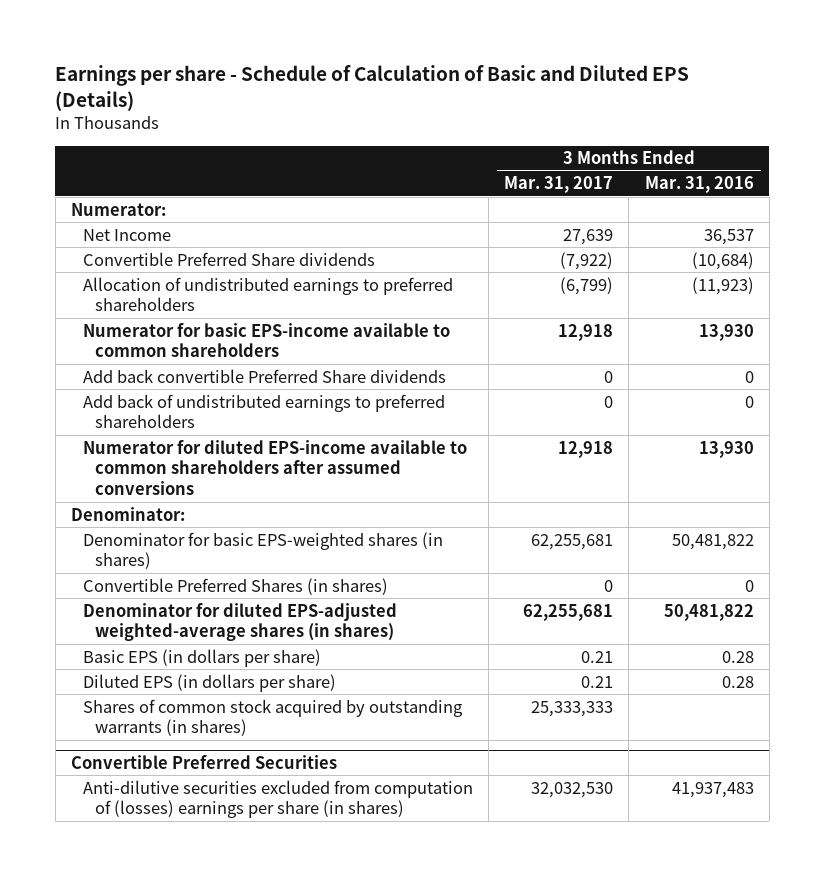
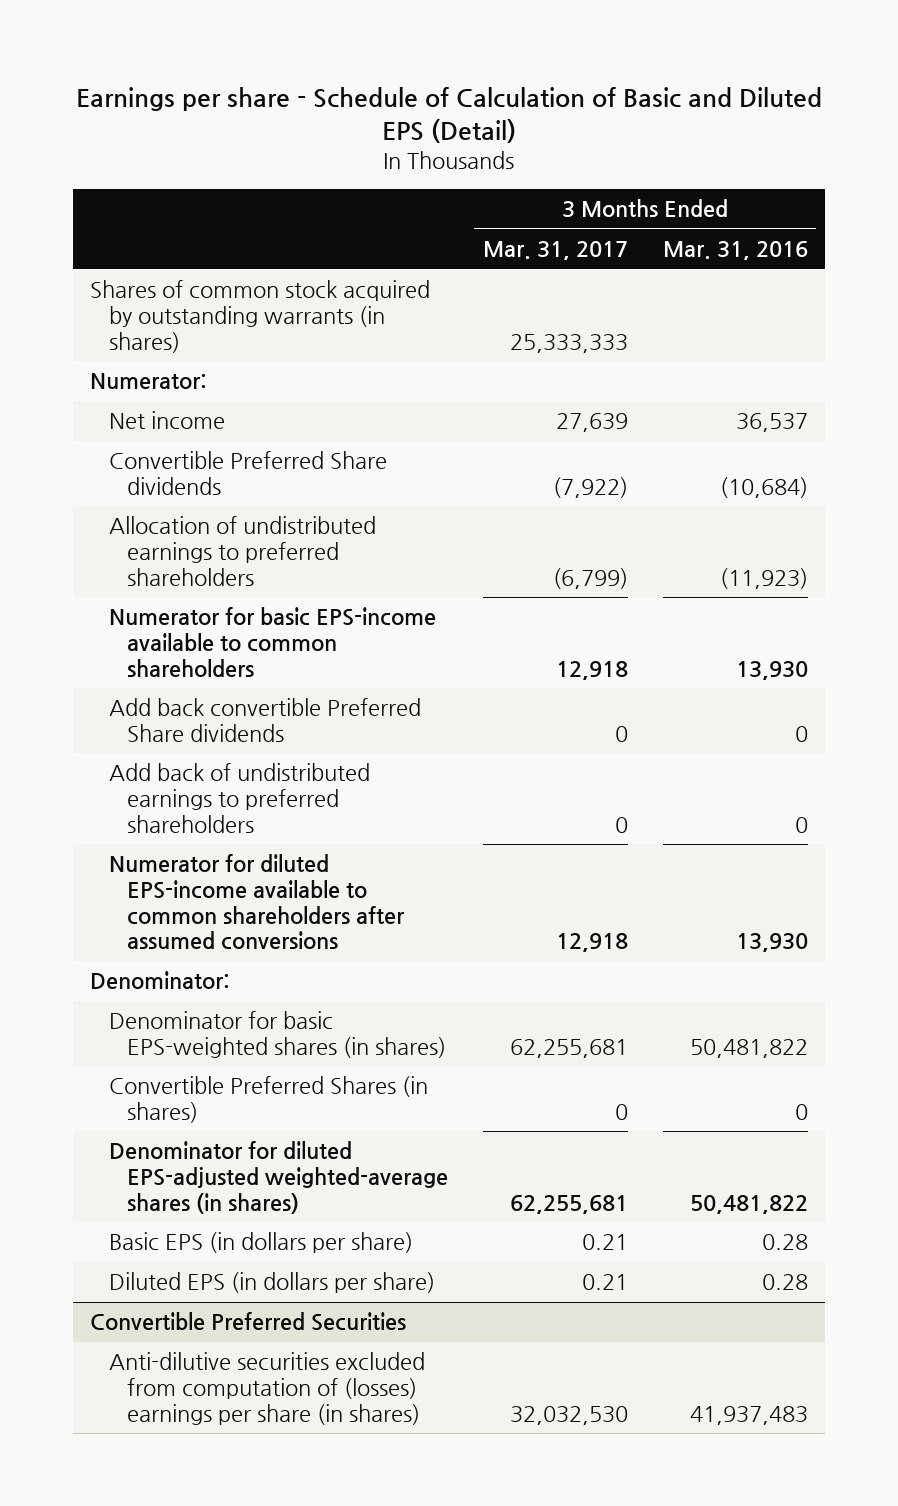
[55,65,690,111] Earnings per share - Schedule of Calculation of Basic and Diluted EPS (Details) -> [75,86,822,144] Earnings per share - Schedule of Calculation of Basic and Diluted EPS (Detail)
[83,698,464,737] Shares of common stock acquired by outstanding warrants (in shares) -> [90,280,431,353] Shares of common stock acquired by outstanding warrants (in shares)
[83,228,172,241] Net Income -> [108,411,225,430] Net income

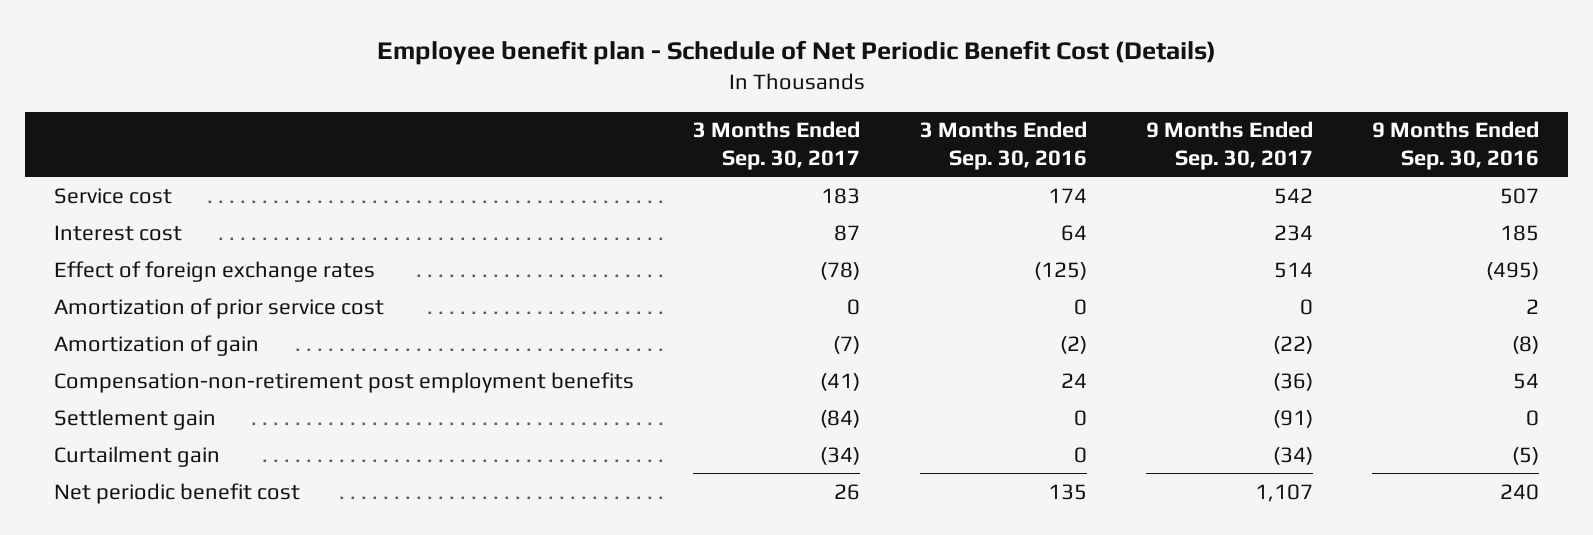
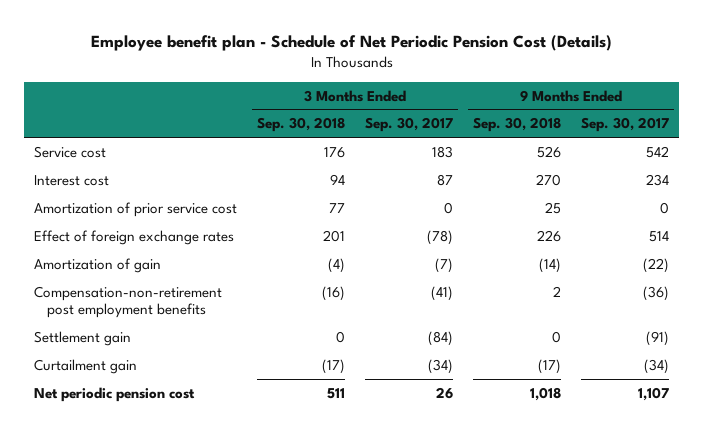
[376,40,1216,66] Employee benefit plan - Schedule of Net Periodic Benefit Cost (Details) -> [90,35,612,52] Employee benefit plan - Schedule of Net Periodic Pension Cost (Details)
[919,121,1087,171] 3 Months Ended Sep. 30, 2016 -> none
[1371,121,1539,171] 9 Months Ended Sep. 30, 2016 -> none
none -> [257,117,346,133] Sep. 30, 2018
none -> [473,117,562,133] Sep. 30, 2018
[54,260,376,282] Effect of foreign exchange rates -> [34,229,235,245] Effect of foreign exchange rates
[54,482,301,504] Net periodic benefit cost -> [34,386,196,402] Net periodic pension cost

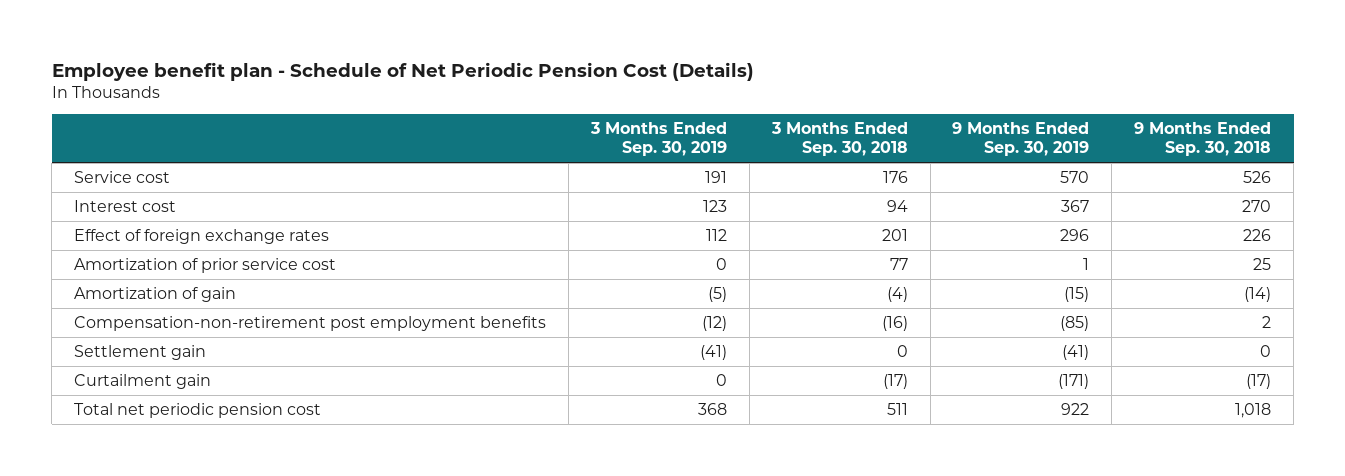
[365,117,454,133] Sep. 30, 2017 -> none
[581,117,670,133] Sep. 30, 2017 -> none
none -> [589,122,727,157] 3 Months Ended Sep. 30, 2019
none -> [952,122,1090,157] 9 Months Ended Sep. 30, 2019
[34,201,238,217] Amortization of prior service cost -> [73,258,336,274] Amortization of prior service cost
[34,386,196,402] Net periodic pension cost -> [73,403,321,419] Total net periodic pension cost

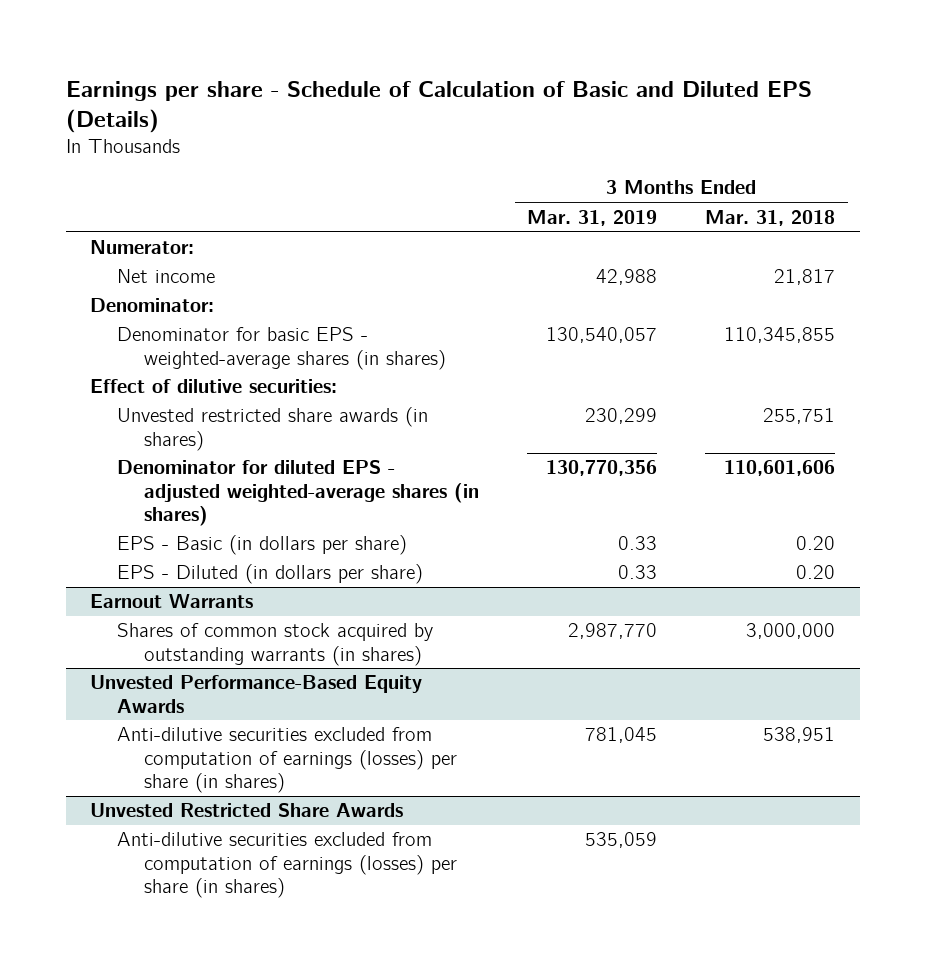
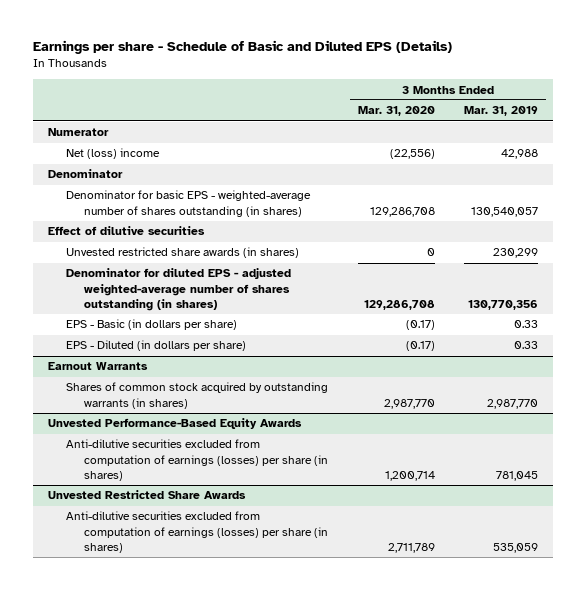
[66,80,813,133] Earnings per share - Schedule of Calculation of Basic and Diluted EPS (Details) -> [32,40,452,55] Earnings per share - Schedule of Basic and Diluted EPS (Details)
[705,209,836,226] Mar. 31, 2018 -> none
none -> [357,106,435,117] Mar. 31, 2020
[90,240,195,255] Numerator: -> [47,128,109,137] Numerator
[117,269,216,284] Net income -> [65,148,160,160] Net (loss) income
[90,298,215,313] Denominator: -> [47,169,123,179] Denominator
[117,327,446,370] Denominator for basic EPS - weighted-average shares (in shares) -> [65,190,311,217] Denominator for basic EPS - weighted-average number of shares outstanding (in shares)
[90,379,338,394] Effect of dilutive securities: -> [47,226,205,236] Effect of dilutive securities
[117,460,479,526] Denominator for diluted EPS - adjusted weighted-average shares (in shares) -> [65,268,291,312] Denominator for diluted EPS - adjusted weighted-average number of shares outstanding (in shares)

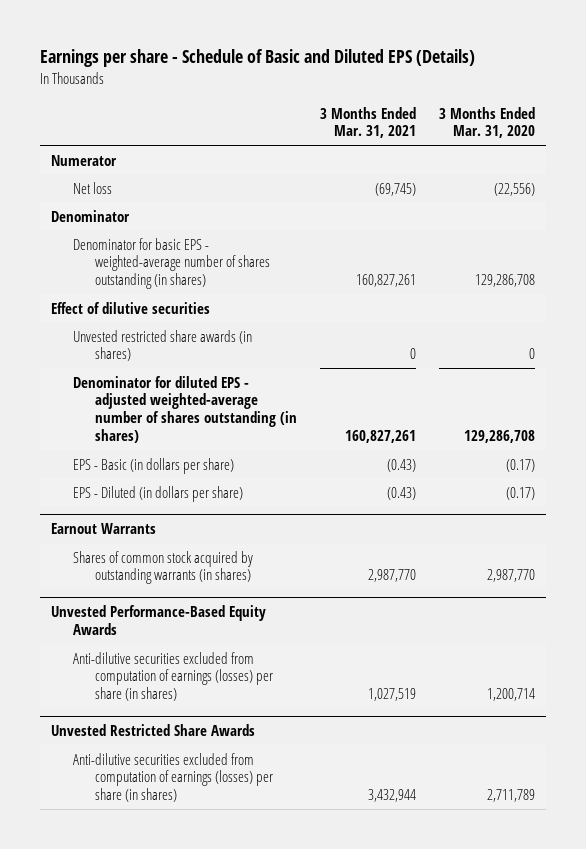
[464,106,539,117] Mar. 31, 2019 -> none
none -> [319,106,416,139] 3 Months Ended Mar. 31, 2021
[65,148,160,160] Net (loss) income -> [73,181,113,194] Net loss

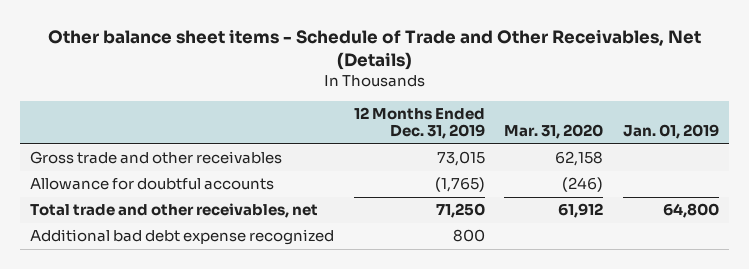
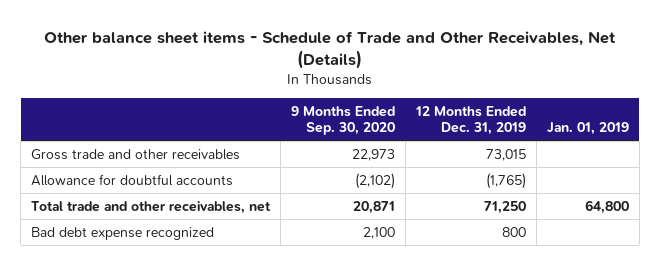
[504,124,604,140] Mar. 31, 2020 -> none
none -> [291,105,396,136] 9 Months Ended Sep. 30, 2020
[29,229,334,246] Additional bad debt expense recognized -> [31,226,215,240] Bad debt expense recognized

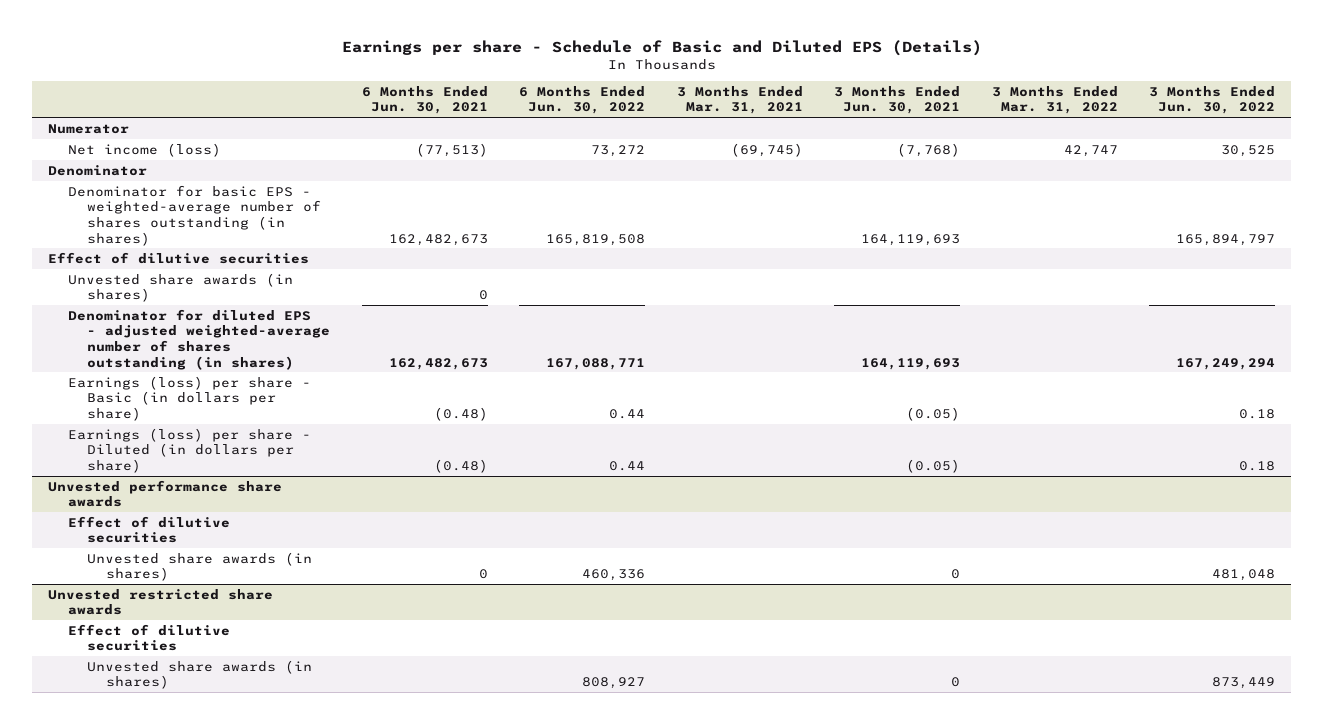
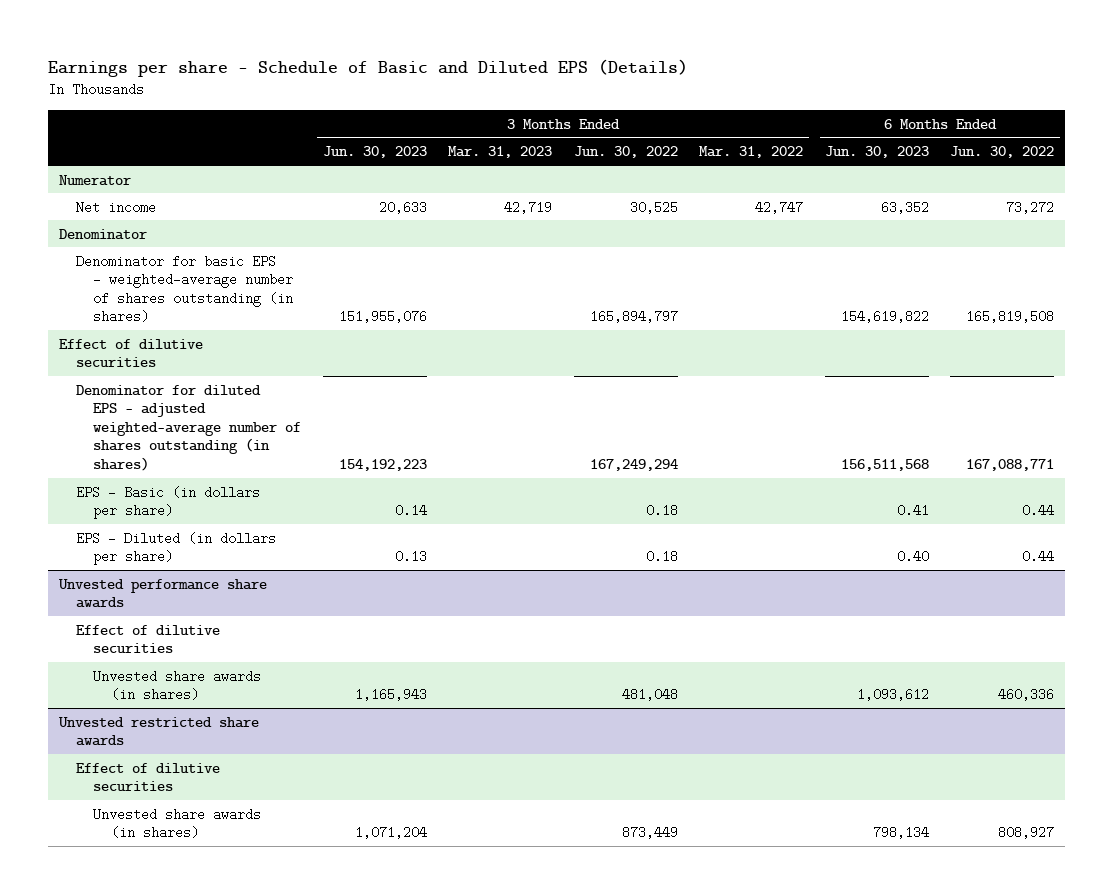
[361,85,488,115] 6 Months Ended Jun. 30, 2021 -> none
[676,85,803,115] 3 Months Ended Mar. 31, 2021 -> none
[834,85,961,115] 3 Months Ended Jun. 30, 2021 -> none
none -> [322,146,427,159] Jun. 30, 2023
none -> [448,146,553,159] Mar. 31, 2023
none -> [824,146,929,159] Jun. 30, 2023
[67,142,221,157] Net income (loss) -> [76,200,157,214] Net income
[67,272,293,303] Unvested share awards (in shares) -> none
[67,375,311,421] Earnings (loss) per share - Basic (in dollars per share) -> [76,485,261,520] EPS - Basic (in dollars per share)
[67,427,311,473] Earnings (loss) per share - Diluted (in dollars per share) -> [76,531,277,566] EPS - Diluted (in dollars per share)

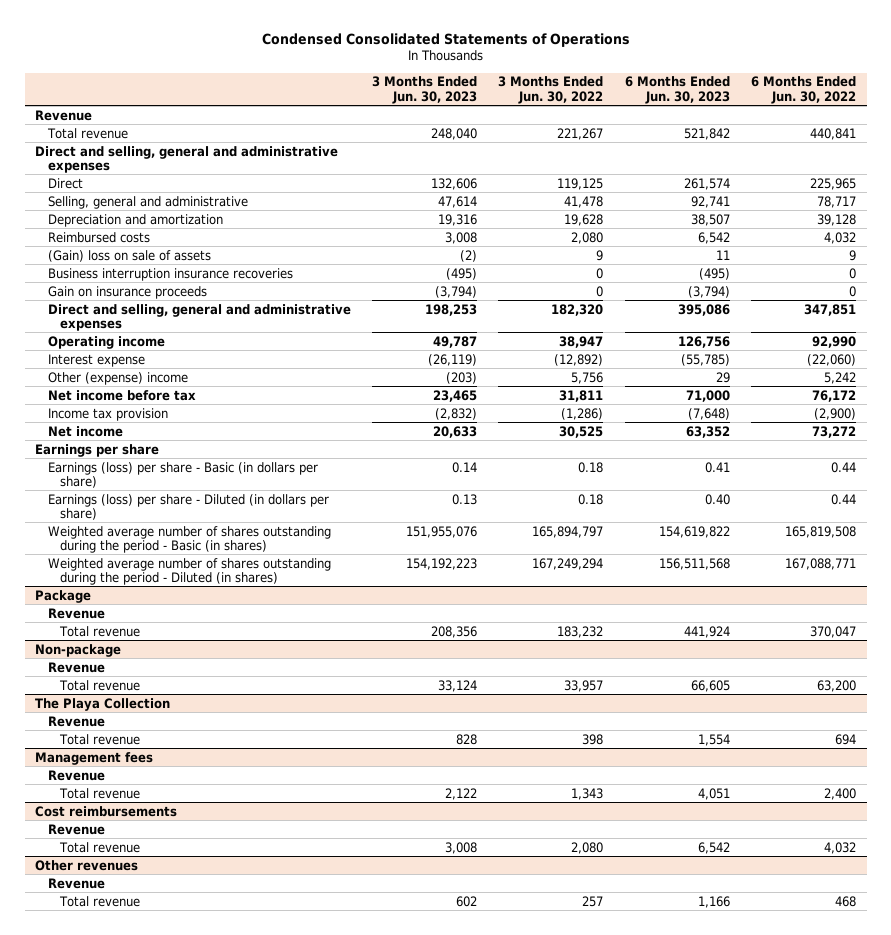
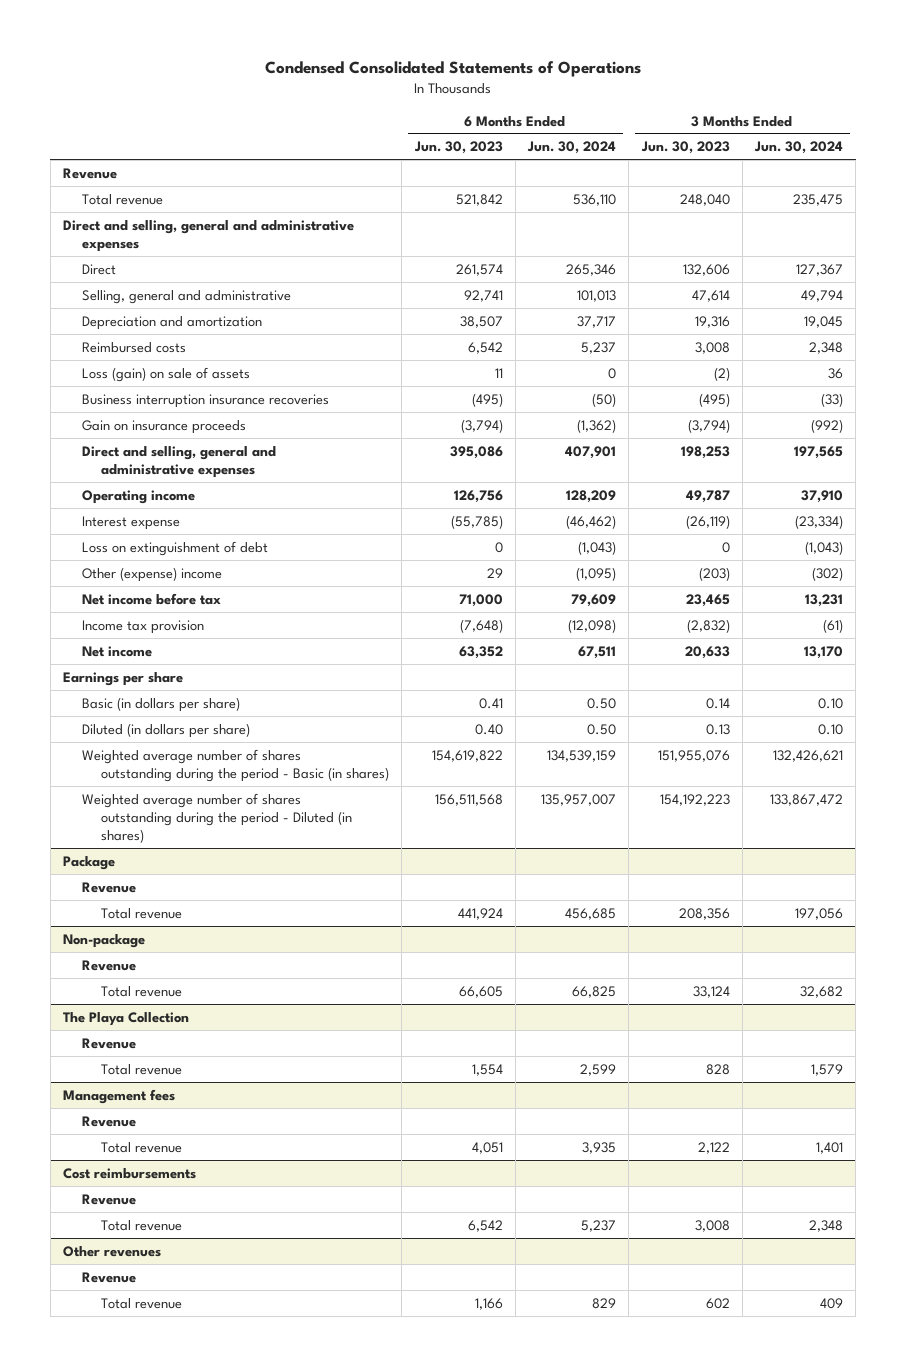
[498,76,604,104] 3 Months Ended Jun. 30, 2022 -> none
[751,76,857,104] 6 Months Ended Jun. 30, 2022 -> none
none -> [527,141,617,155] Jun. 30, 2024
none -> [754,141,844,155] Jun. 30, 2024
[47,249,211,262] (Gain) loss on sale of assets -> [82,366,251,382] Loss (gain) on sale of assets
none -> [82,540,269,556] Loss on extinguishment of debt
[47,461,318,488] Earnings (loss) per share - Basic (in dollars per share) -> [82,696,241,712] Basic (in dollars per share)
[47,493,329,520] Earnings (loss) per share - Diluted (in dollars per share) -> [82,722,251,738] Diluted (in dollars per share)

